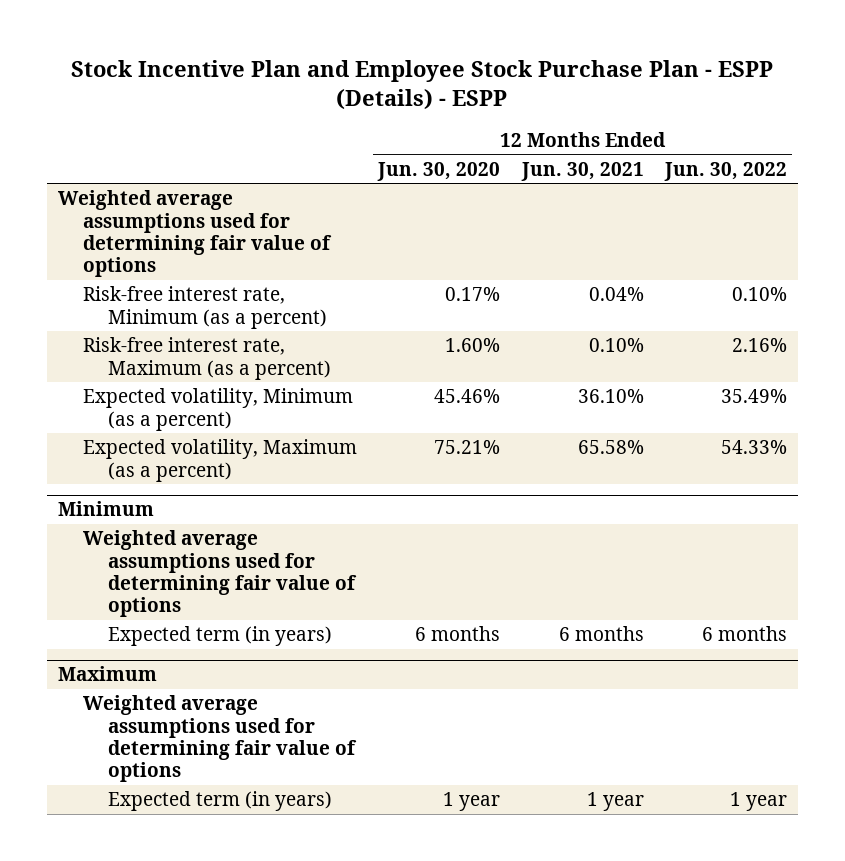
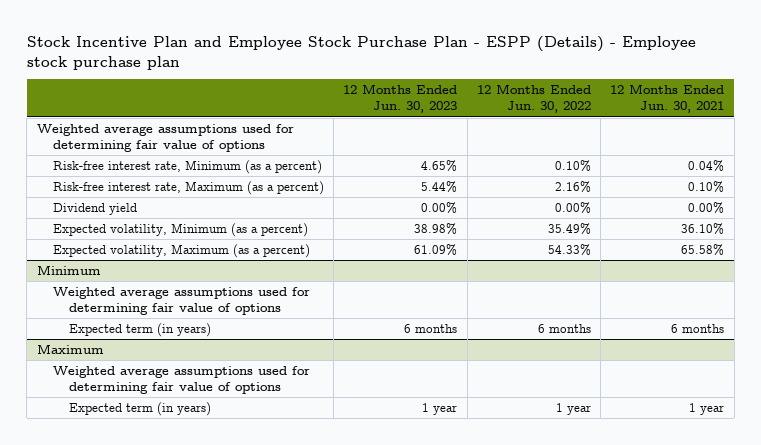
[71,59,774,111] Stock Incentive Plan and Employee Stock Purchase Plan - ESPP (Details) - ESPP -> [26,35,696,70] Stock Incentive Plan and Employee Stock Purchase Plan - ESPP (Details) - Employee stock purchase plan
[377,161,501,181] Jun. 30, 2020 -> none
none -> [343,84,458,114] 12 Months Ended Jun. 30, 2023
none -> [52,203,137,216] Dividend yield

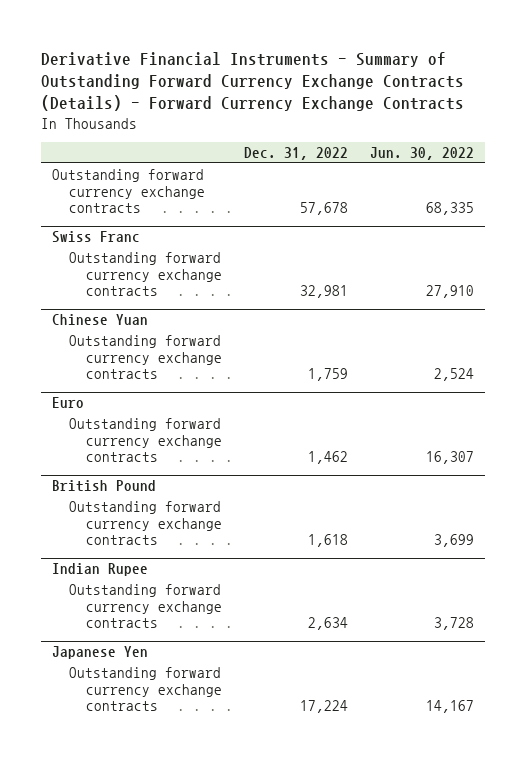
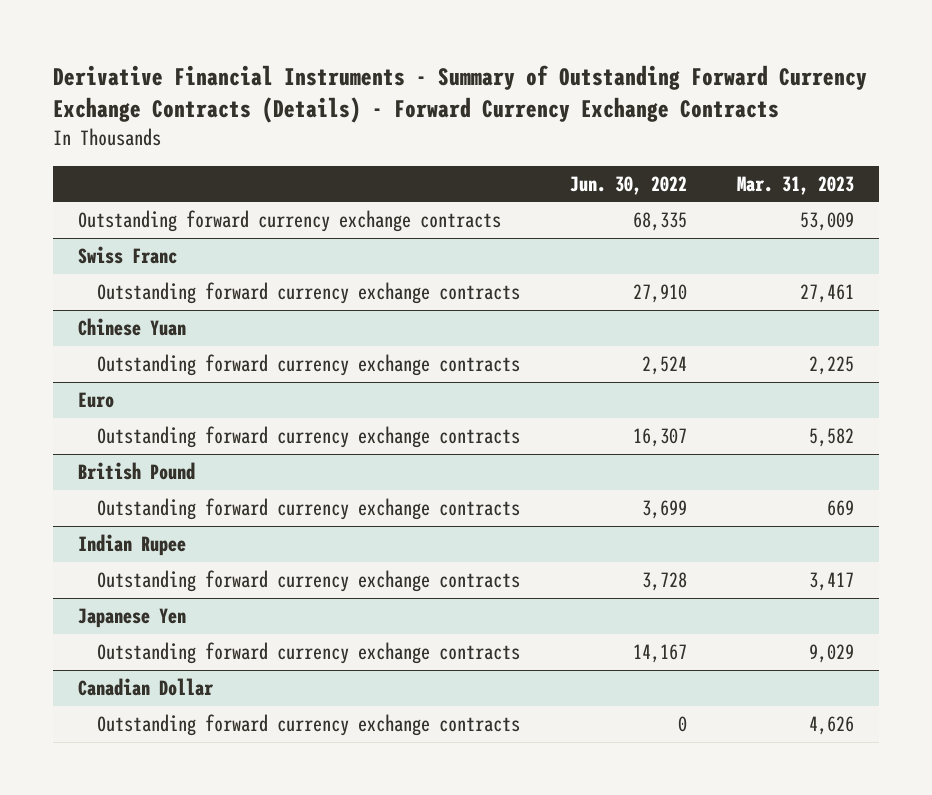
[244,147,349,161] Dec. 31, 2022 -> none
none -> [737,175,855,195] Mar. 31, 2023
none -> [77,678,214,697] Canadian Dollar
none -> [96,714,520,737] Outstanding forward currency exchange contracts

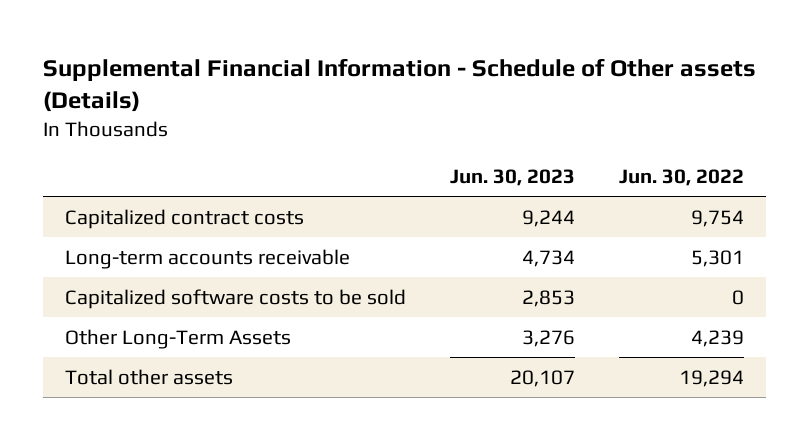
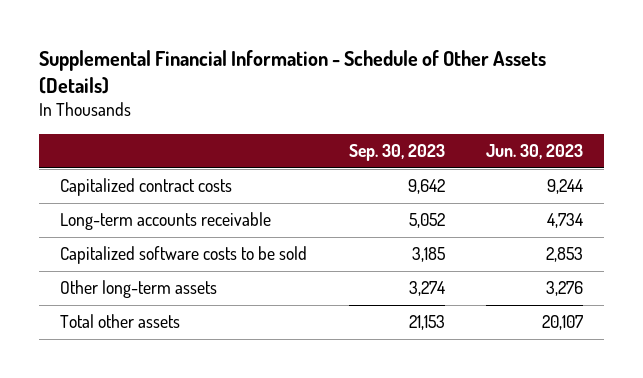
[43,57,757,112] Supplemental Financial Information - Schedule of Other assets (Details) -> [39,50,547,95] Supplemental Financial Information - Schedule of Other Assets (Details)
[619,169,745,187] Jun. 30, 2022 -> none
none -> [348,143,445,161] Sep. 30, 2023
[65,328,292,349] Other Long-Term Assets -> [60,280,218,299] Other long-term assets

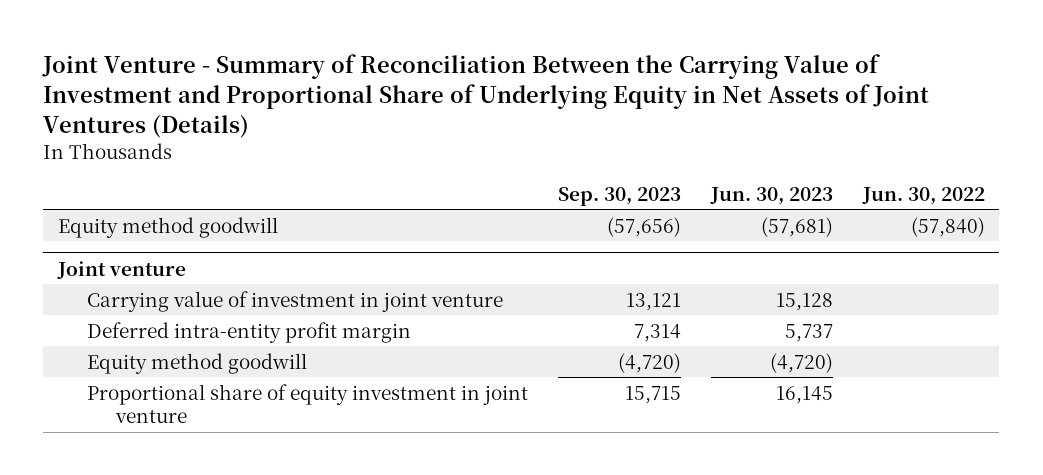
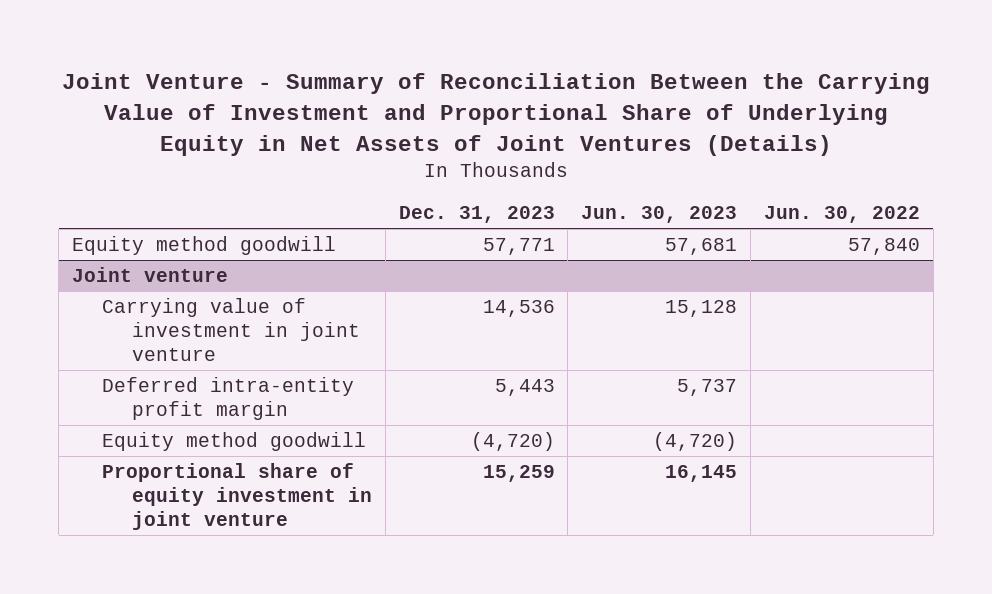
[558,186,682,206] Sep. 30, 2023 -> none
none -> [398,206,555,224] Dec. 31, 2023
[760,216,833,237] (57,681) -> [665,238,738,256] 57,681
[910,216,985,237] (57,840) -> [847,238,920,256] 57,840

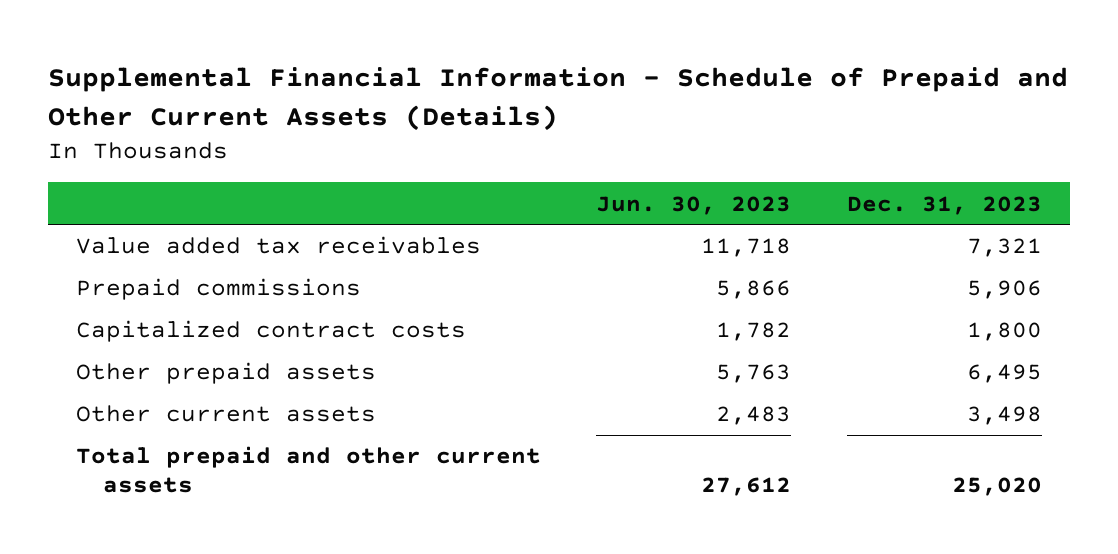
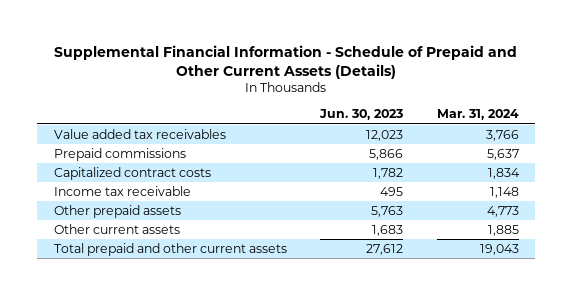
[846,195,1042,215] Dec. 31, 2023 -> none
none -> [436,109,519,121] Mar. 31, 2024
[701,238,792,258] 11,718 -> [366,129,404,141] 12,023
none -> [54,185,192,196] Income tax receivable
[716,406,792,426] 2,483 -> [372,224,404,236] 1,683

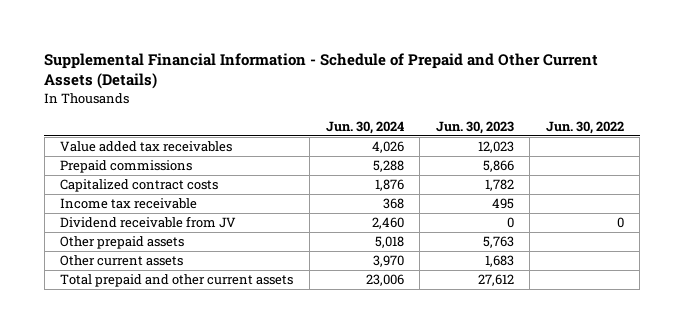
[436,109,519,121] Mar. 31, 2024 -> none
none -> [325,120,404,134] Jun. 30, 2024
none -> [545,120,624,134] Jun. 30, 2022
none -> [60,216,237,229] Dividend receivable from JV

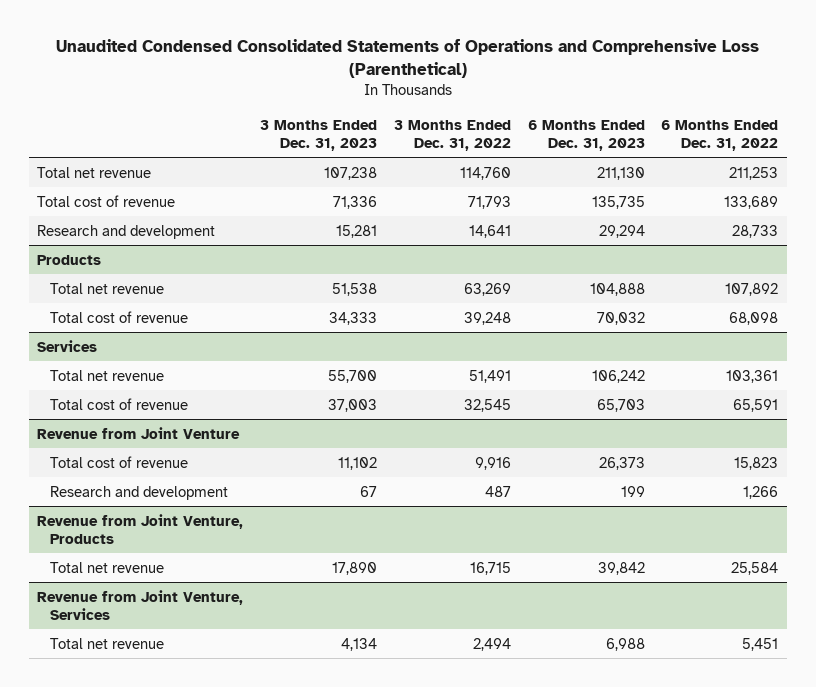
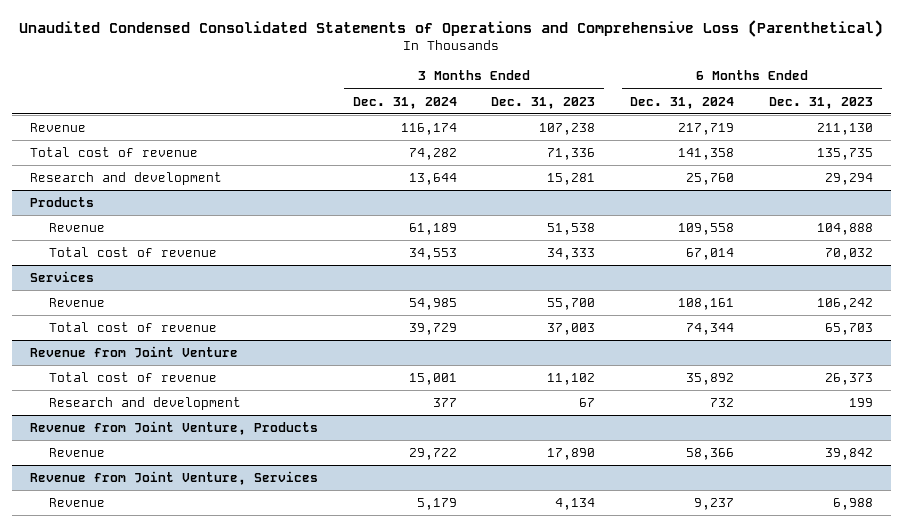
[393,119,511,151] 3 Months Ended Dec. 31, 2022 -> none
[661,119,779,151] 6 Months Ended Dec. 31, 2022 -> none
none -> [352,96,457,109] Dec. 31, 2024
none -> [630,96,735,109] Dec. 31, 2024
[37,166,152,178] Total net revenue -> [29,123,86,133] Revenue
[49,282,164,294] Total net revenue -> [49,223,106,233] Revenue
[49,369,164,381] Total net revenue -> [49,298,106,308] Revenue
[49,561,164,573] Total net revenue -> [49,448,106,458] Revenue
[49,637,164,649] Total net revenue -> [49,498,106,508] Revenue

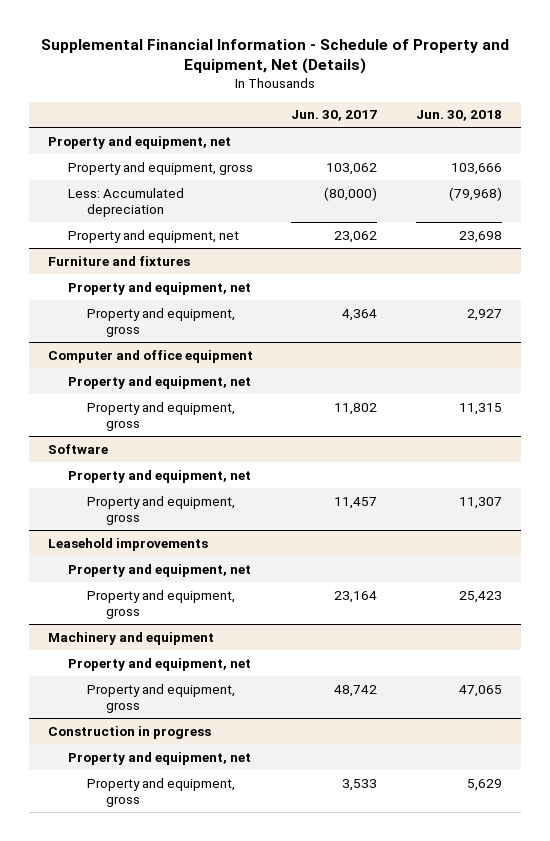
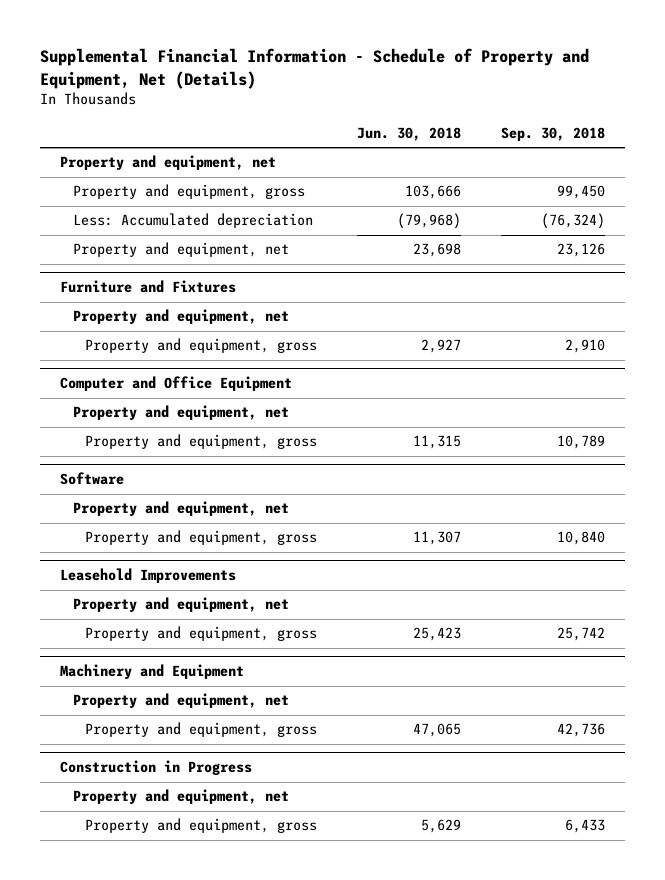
[291,110,378,122] Jun. 30, 2017 -> none
none -> [500,126,605,141] Sep. 30, 2018
[48,255,191,266] Furniture and fixtures -> [60,280,237,294] Furniture and Fixtures
[48,349,254,363] Computer and office equipment -> [60,376,293,392] Computer and Office Equipment
[48,537,209,551] Leasehold improvements -> [60,568,237,584] Leasehold Improvements
[48,631,215,645] Machinery and equipment -> [60,664,245,680] Machinery and Equipment
[48,725,212,739] Construction in progress -> [60,760,253,776] Construction in Progress

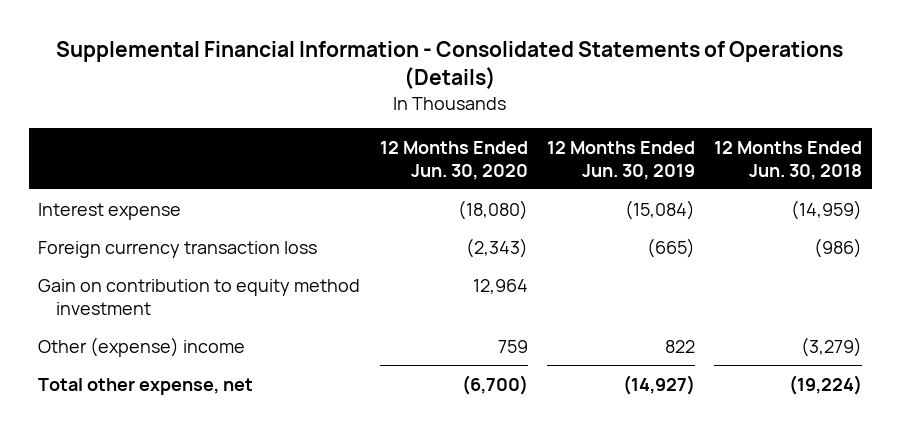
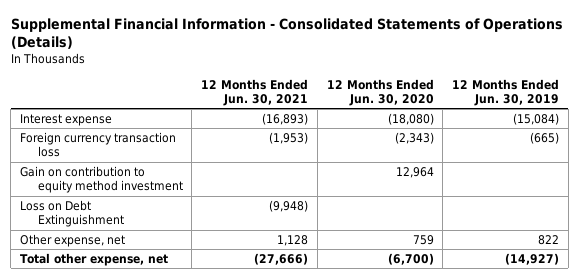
[714,140,863,180] 12 Months Ended Jun. 30, 2018 -> none
none -> [201,78,309,106] 12 Months Ended Jun. 30, 2021
none -> [20,199,124,228] Loss on Debt Extinguishment
[38,336,246,357] Other (expense) income -> [20,233,126,247] Other expense, net

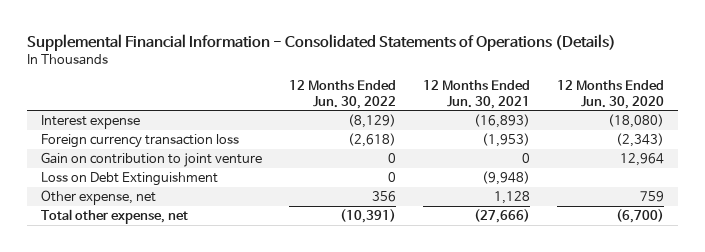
[452,78,560,106] 12 Months Ended Jun. 30, 2019 -> none
none -> [288,80,396,109] 12 Months Ended Jun. 30, 2022
[20,165,183,194] Gain on contribution to equity method investment -> none
none -> [40,151,262,167] Gain on contribution to joint venture

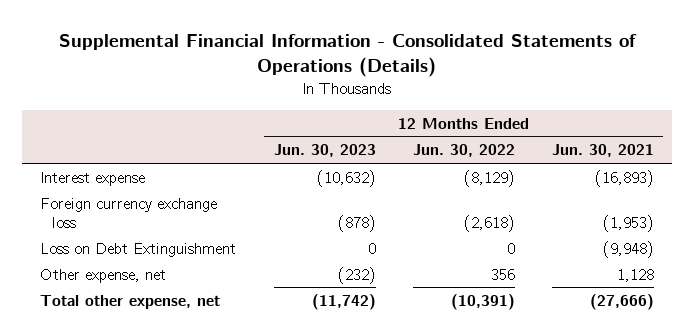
[557,80,665,109] 12 Months Ended Jun. 30, 2020 -> none
none -> [273,144,376,158] Jun. 30, 2023
[40,151,262,167] Gain on contribution to joint venture -> none
[40,133,239,148] Foreign currency transaction loss -> [40,197,218,228] Foreign currency exchange loss

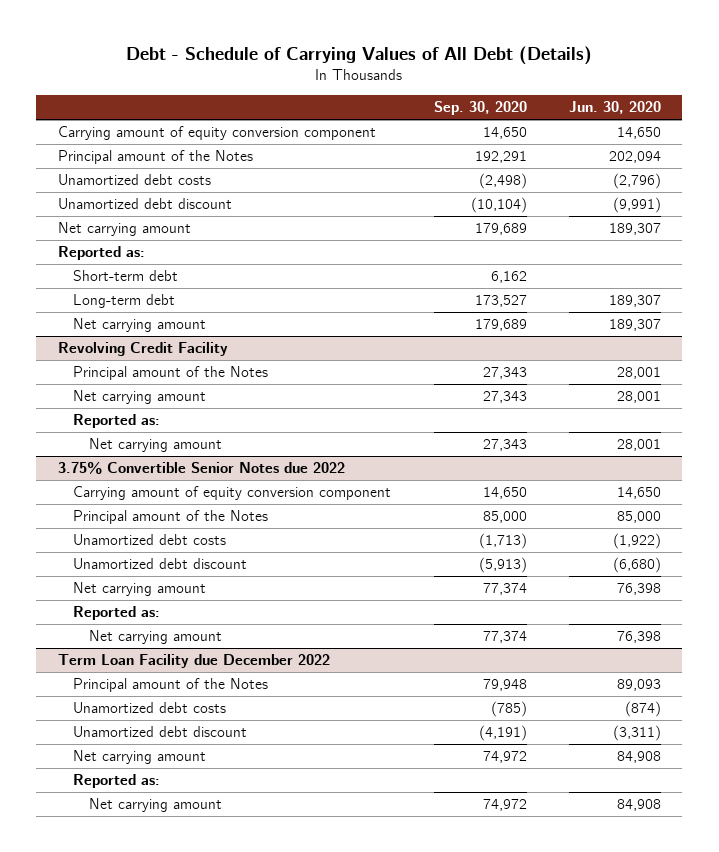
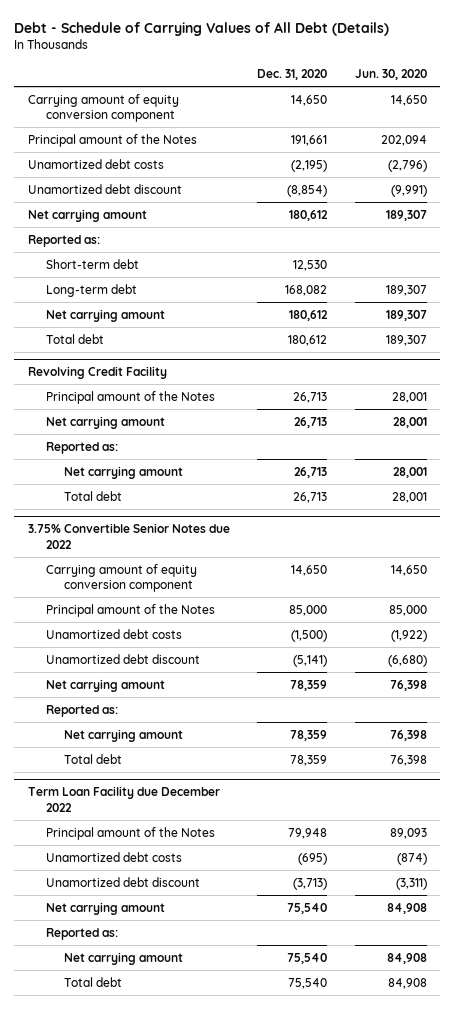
[433,101,527,116] Sep. 30, 2020 -> none
none -> [257,69,328,81] Dec. 31, 2020
none -> [45,333,104,344] Total debt
none -> [63,490,122,501] Total debt
none -> [63,753,122,764] Total debt
none -> [63,976,122,987] Total debt

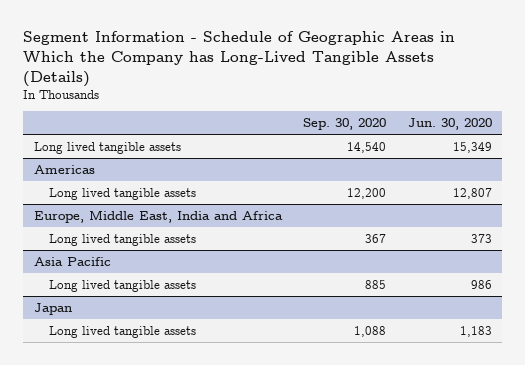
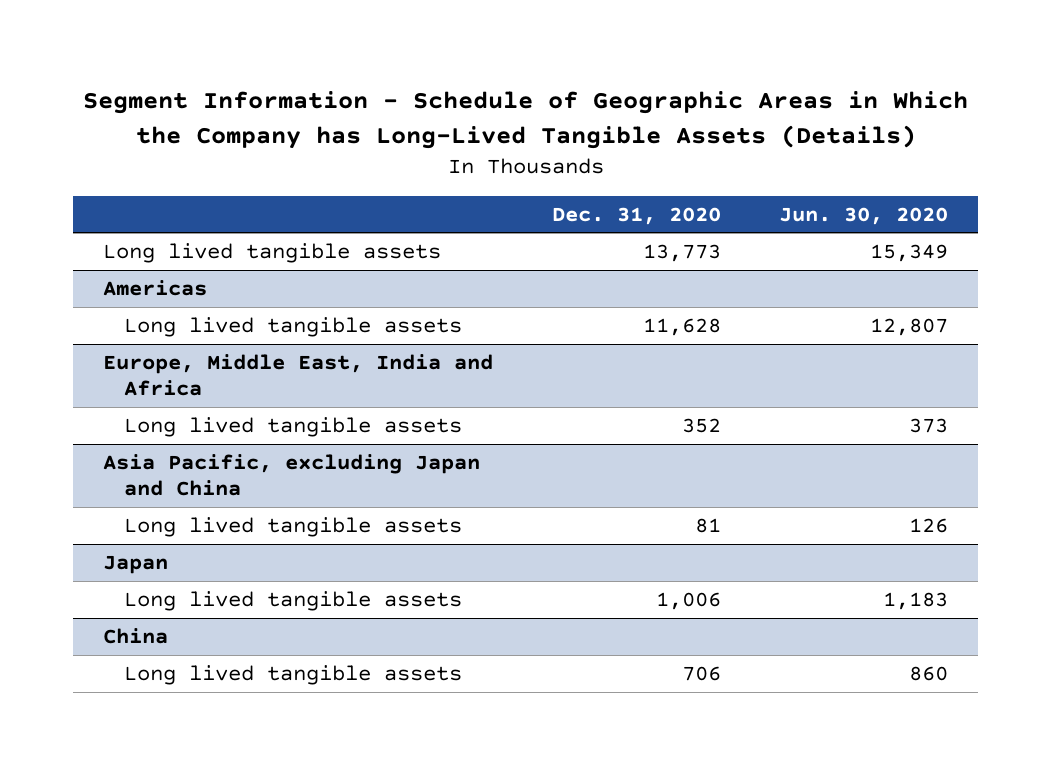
[303,118,387,131] Sep. 30, 2020 -> none
none -> [551,206,721,225] Dec. 31, 2020
[33,256,111,266] Asia Pacific -> none
none -> [102,453,480,497] Asia Pacific, excluding Japan and China
[470,279,492,289] 986 -> [909,517,949,533] 126
none -> [102,627,168,644] China
none -> [124,664,463,685] Long lived tangible assets

